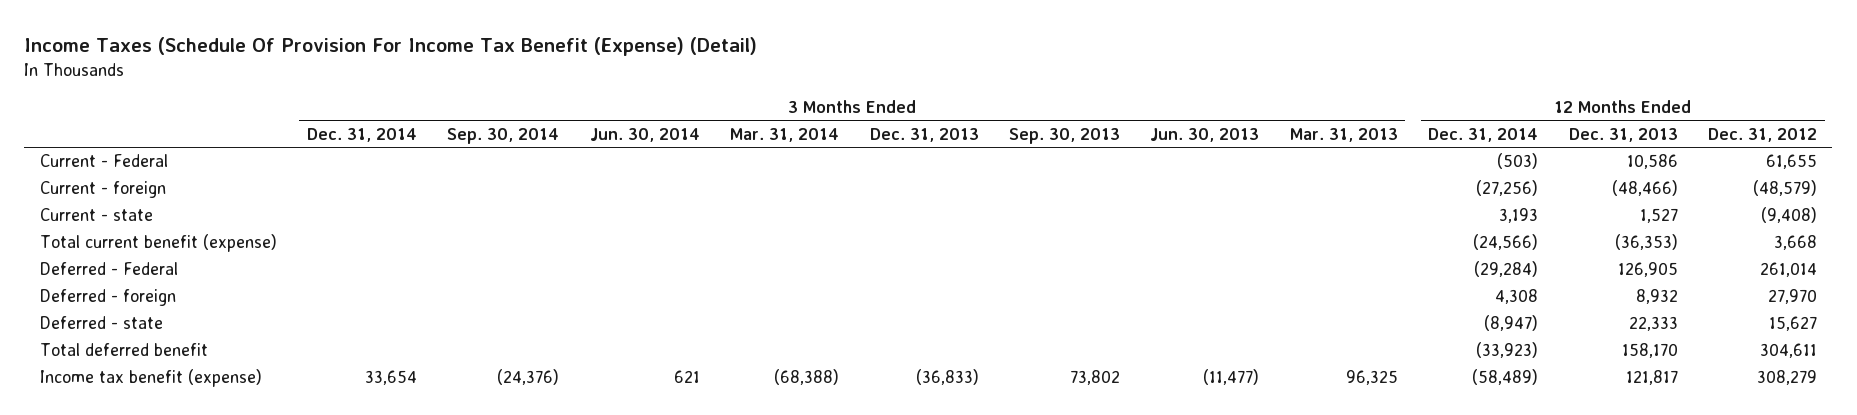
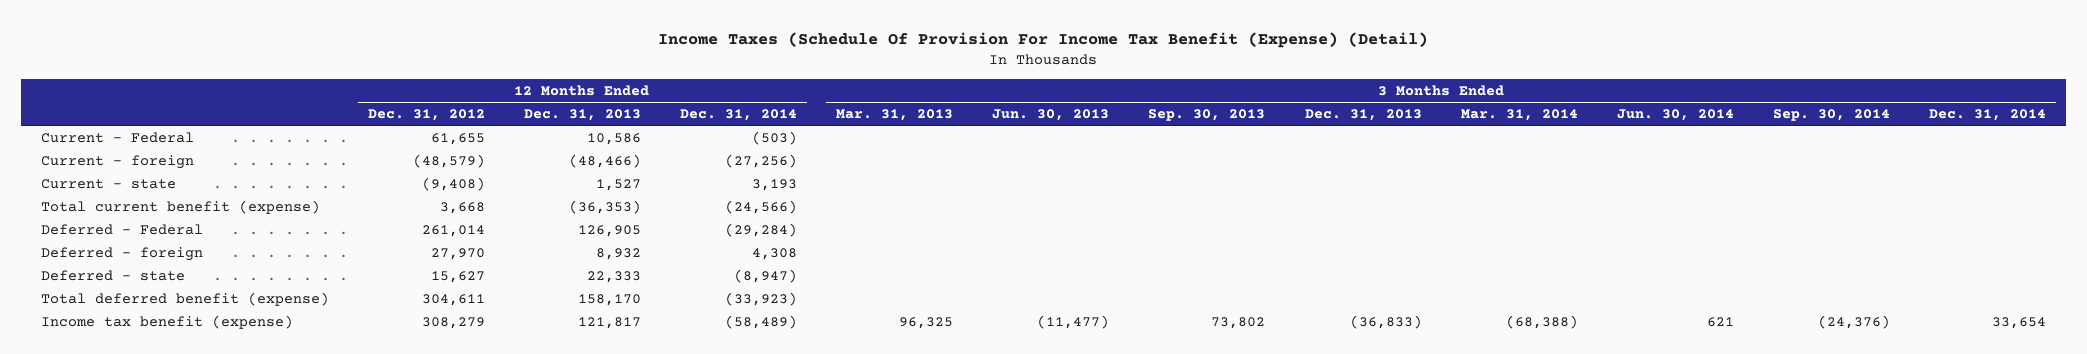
[39,343,208,357] Total deferred benefit -> [40,291,329,306] Total deferred benefit (expense)

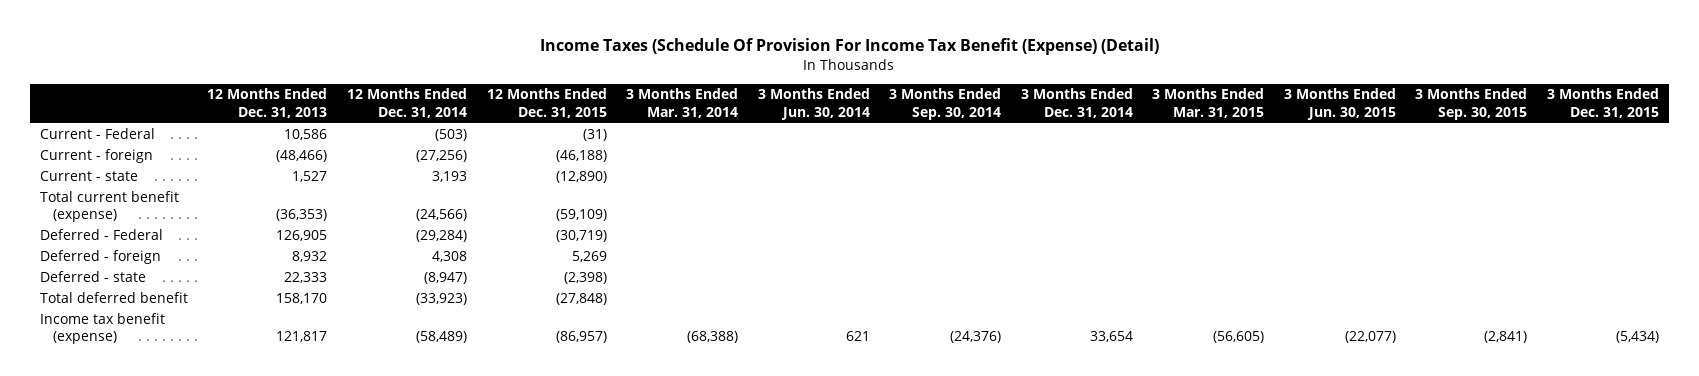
[367,108,485,121] Dec. 31, 2012 -> none
[836,108,954,121] Mar. 31, 2013 -> none
[992,108,1110,121] Jun. 30, 2013 -> none
[1148,108,1266,121] Sep. 30, 2013 -> none
[1304,108,1422,121] Dec. 31, 2013 -> none
none -> [486,88,607,118] 12 Months Ended Dec. 31, 2015
none -> [1152,88,1265,118] 3 Months Ended Mar. 31, 2015
none -> [1283,88,1396,120] 3 Months Ended Jun. 30, 2015
none -> [1415,88,1528,120] 3 Months Ended Sep. 30, 2015
none -> [1546,88,1659,118] 3 Months Ended Dec. 31, 2015
[40,291,329,306] Total deferred benefit (expense) -> [39,291,188,303] Total deferred benefit

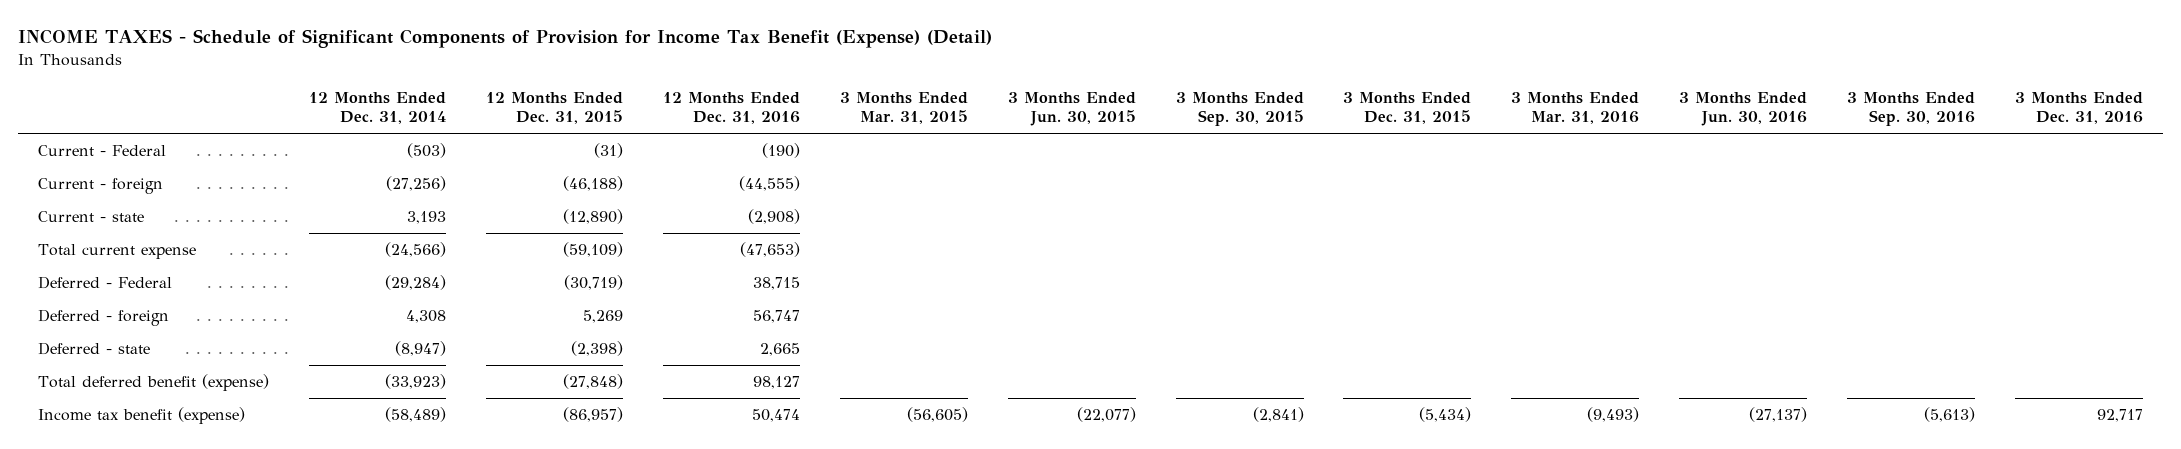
[540,38,1160,56] Income Taxes (Schedule Of Provision For Income Tax Benefit (Expense) (Detail) -> [18,29,993,49] INCOME TAXES - Schedule of Significant Components of Provision for Income Tax Benefit (Expense) (Detail)
[207,88,328,118] 12 Months Ended Dec. 31, 2013 -> none
[626,88,739,118] 3 Months Ended Mar. 31, 2014 -> none
[757,88,870,120] 3 Months Ended Jun. 30, 2014 -> none
[889,88,1002,120] 3 Months Ended Sep. 30, 2014 -> none
[1020,88,1133,118] 3 Months Ended Dec. 31, 2014 -> none
none -> [662,91,800,125] 12 Months Ended Dec. 31, 2016
none -> [1511,91,1640,125] 3 Months Ended Mar. 31, 2016
none -> [1679,91,1808,127] 3 Months Ended Jun. 30, 2016
none -> [1847,91,1976,127] 3 Months Ended Sep. 30, 2016
none -> [2015,91,2144,125] 3 Months Ended Dec. 31, 2016
[39,190,179,222] Total current benefit (expense) -> [38,243,197,259] Total current expense
[39,291,188,303] Total deferred benefit -> [38,373,270,391] Total deferred benefit (expense)

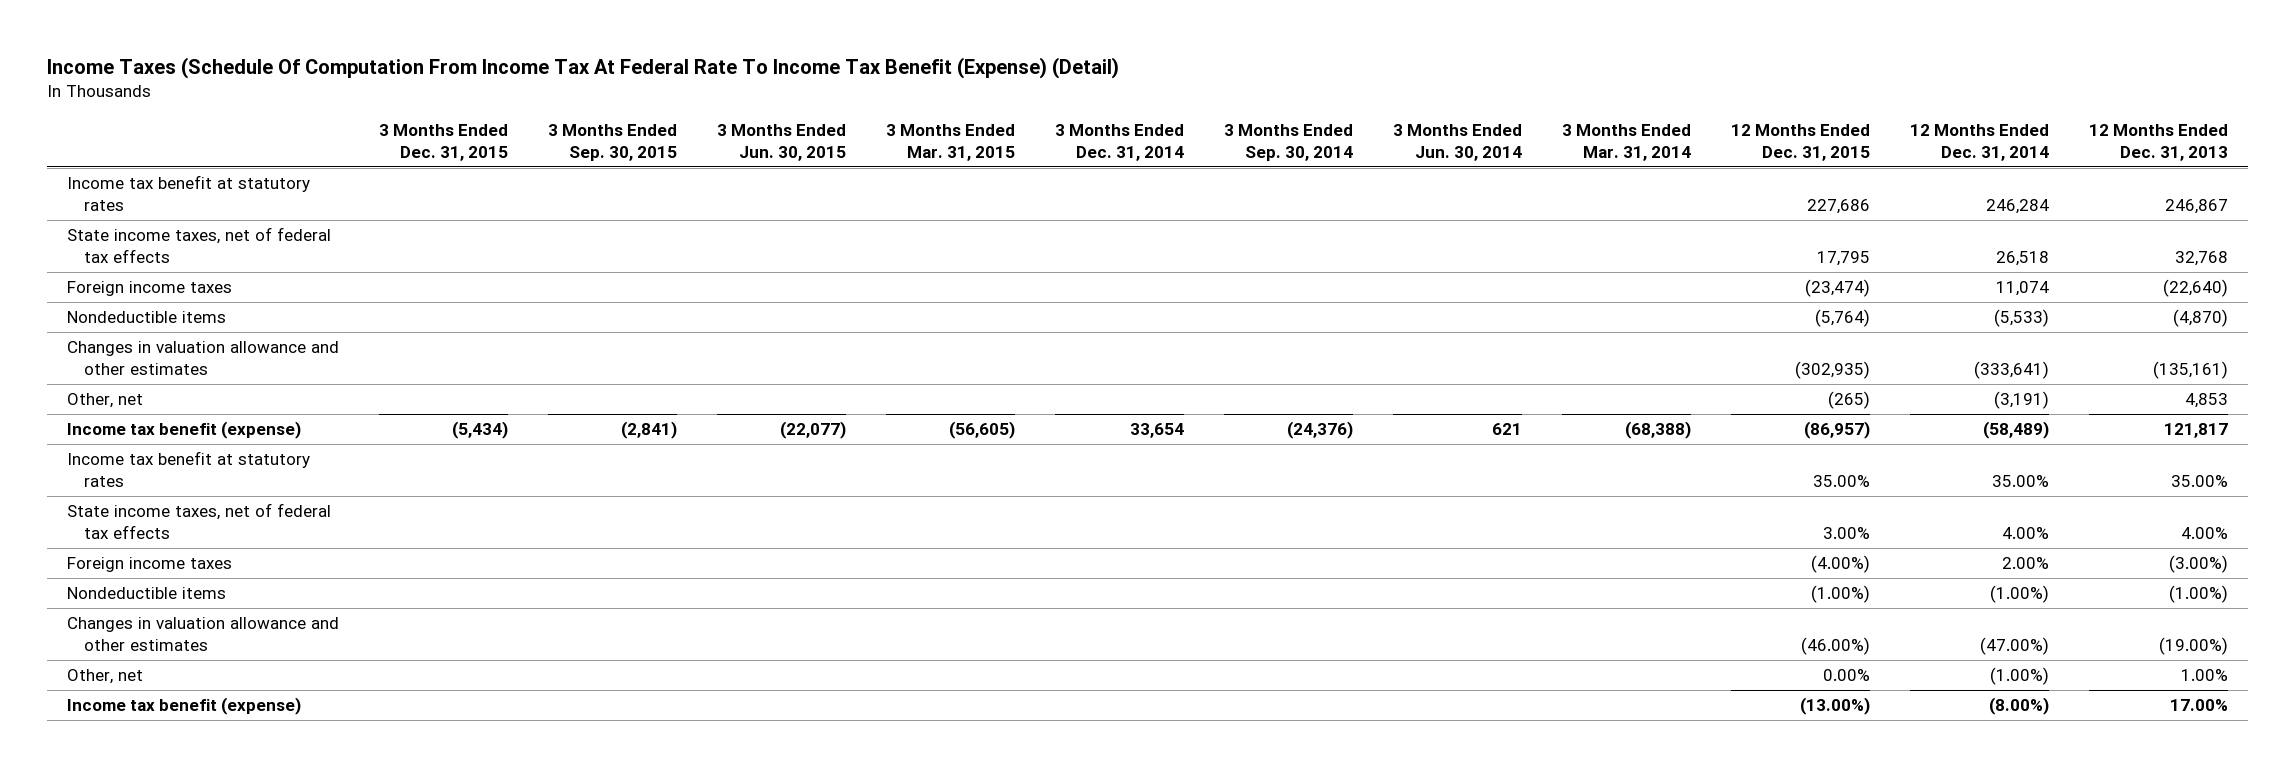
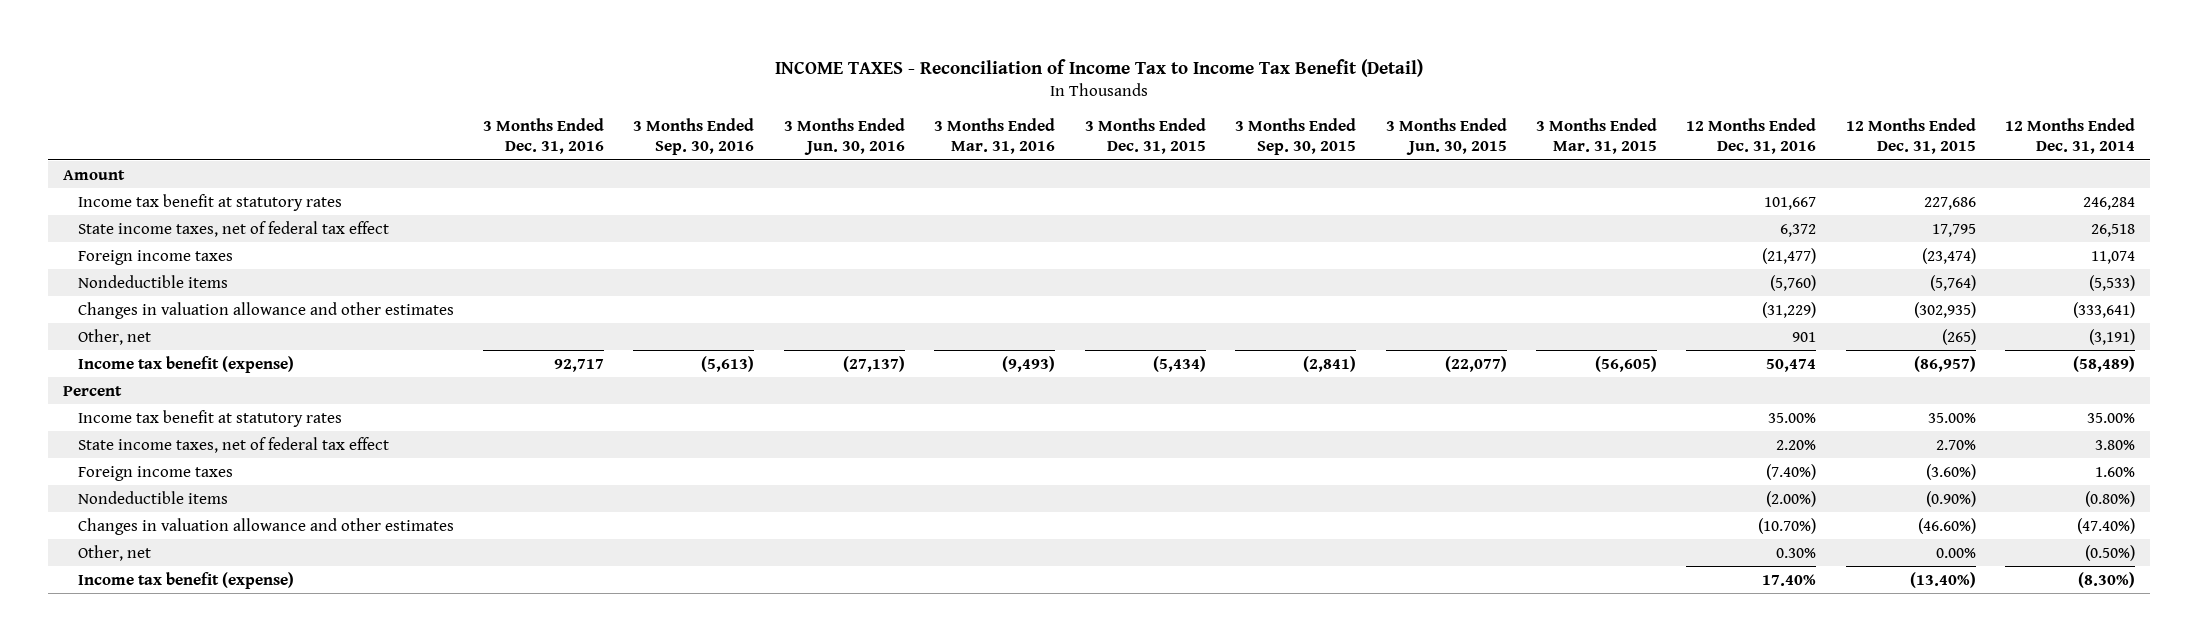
[47,57,1120,80] Income Taxes (Schedule Of Computation From Income Tax At Federal Rate To Income Tax Benefit (Expense) (Detail) -> [775,58,1424,77] INCOME TAXES - Reconciliation of Income Tax to Income Tax Benefit (Detail)
[1055,123,1185,161] 3 Months Ended Dec. 31, 2014 -> none
[1224,123,1354,161] 3 Months Ended Sep. 30, 2014 -> none
[1393,123,1523,161] 3 Months Ended Jun. 30, 2014 -> none
[1561,123,1691,161] 3 Months Ended Mar. 31, 2014 -> none
[2088,123,2228,161] 12 Months Ended Dec. 31, 2013 -> none
none -> [482,118,604,155] 3 Months Ended Dec. 31, 2016
none -> [633,118,755,156] 3 Months Ended Sep. 30, 2016
none -> [783,118,905,156] 3 Months Ended Jun. 30, 2016
none -> [934,118,1056,155] 3 Months Ended Mar. 31, 2016
none -> [1686,118,1817,155] 12 Months Ended Dec. 31, 2016
none -> [63,169,126,180] Amount
[67,227,332,264] State income taxes, net of federal tax effects -> [77,220,389,237] State income taxes, net of federal tax effect
none -> [63,385,123,396] Percent
[67,503,332,540] State income taxes, net of federal tax effects -> [77,436,389,453] State income taxes, net of federal tax effect
[1822,527,1870,540] 3.00% -> [1935,439,1976,450] 2.70%
[2001,527,2049,540] 4.00% -> [2095,439,2136,450] 3.80%
[1810,555,1870,574] (4.00%) -> [1925,463,1976,480] (3.60%)
[2001,557,2049,570] 2.00% -> [2095,466,2136,477] 1.60%
[1810,585,1870,604] (1.00%) -> [1925,490,1976,507] (0.90%)
[1989,585,2049,604] (1.00%) -> [2085,490,2136,507] (0.80%)
[1800,637,1870,656] (46.00%) -> [1917,517,1976,534] (46.60%)
[1979,637,2049,656] (47.00%) -> [2077,517,2136,534] (47.40%)
[1989,667,2049,686] (1.00%) -> [2085,544,2136,561] (0.50%)
[1799,697,1870,716] (13.00%) -> [1909,571,1976,588] (13.40%)
[1988,697,2049,716] (8.00%) -> [2078,571,2136,588] (8.30%)

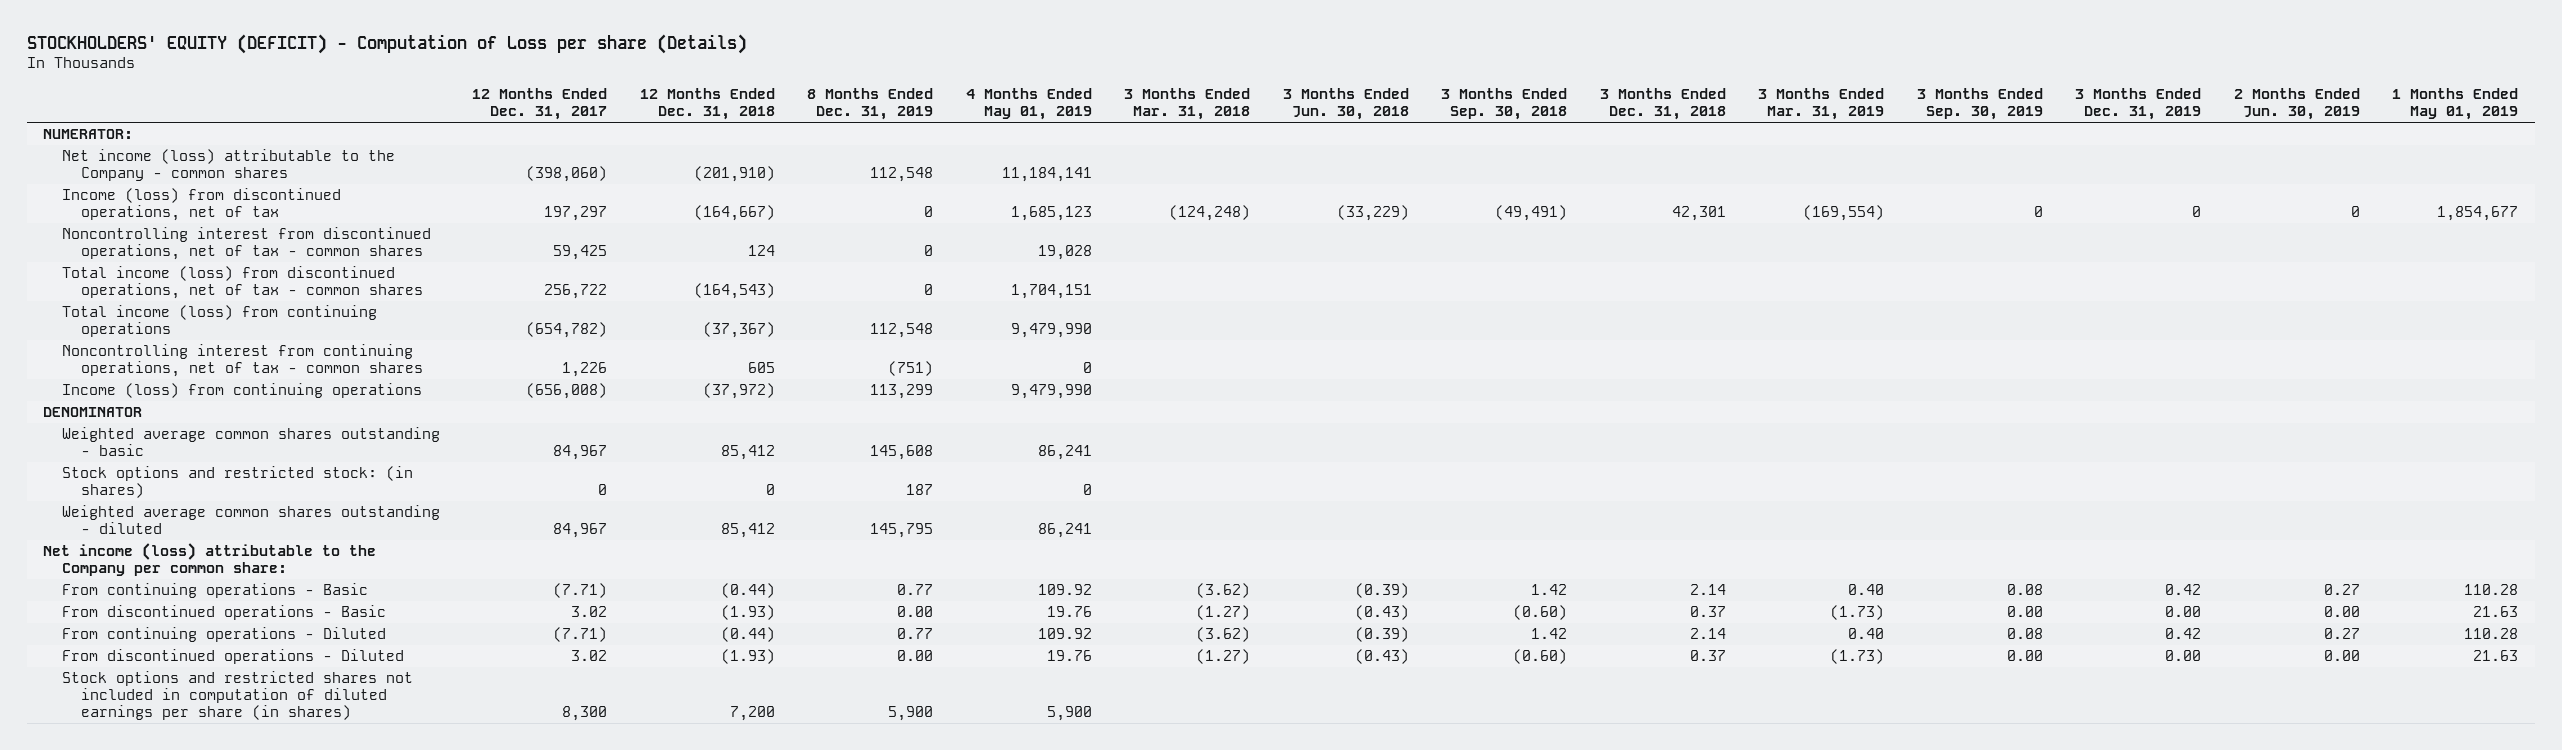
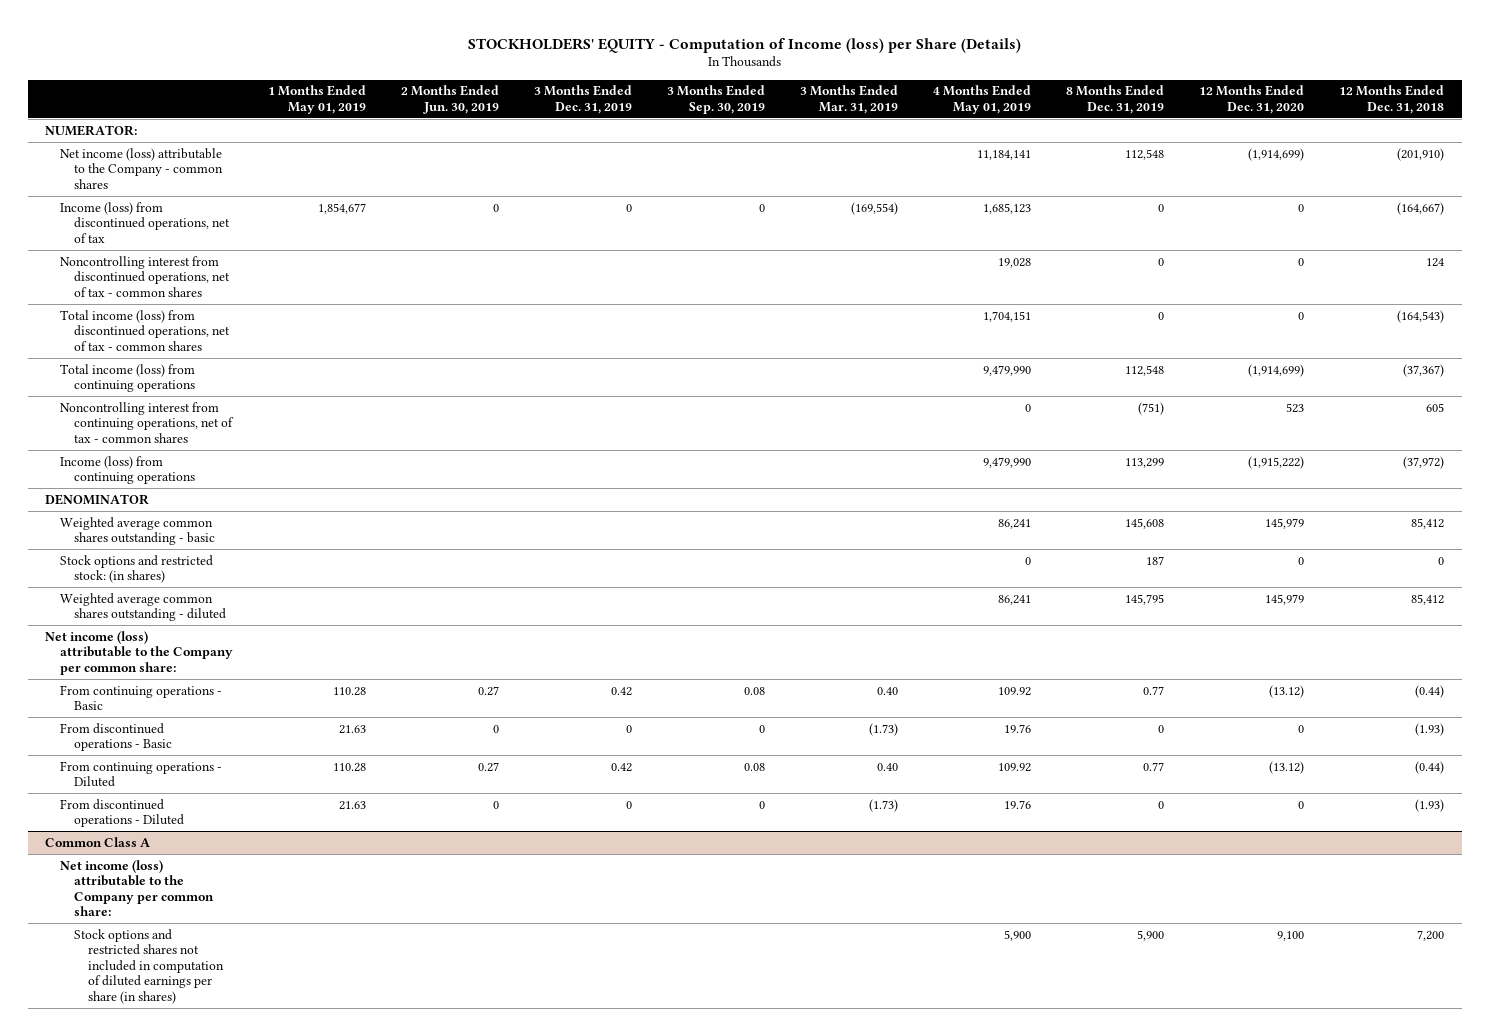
[26,34,747,55] STOCKHOLDERS' EQUITY (DEFICIT) - Computation of Loss per share (Details) -> [467,37,1021,53] STOCKHOLDERS' EQUITY - Computation of Income (loss) per Share (Details)
[472,87,608,120] 12 Months Ended Dec. 31, 2017 -> none
[1124,87,1251,120] 3 Months Ended Mar. 31, 2018 -> none
[1282,87,1409,120] 3 Months Ended Jun. 30, 2018 -> none
[1441,87,1568,120] 3 Months Ended Sep. 30, 2018 -> none
[1599,87,1726,120] 3 Months Ended Dec. 31, 2018 -> none
none -> [1199,85,1305,114] 12 Months Ended Dec. 31, 2020
[897,606,934,618] 0.00 -> [1158,724,1165,733] 0
[2006,606,2043,618] 0.00 -> [759,724,766,733] 0
[2165,606,2202,618] 0.00 -> [625,724,632,733] 0
[2323,606,2360,618] 0.00 -> [492,724,499,733] 0
[897,650,934,662] 0.00 -> [1158,800,1165,809] 0
[2006,650,2043,662] 0.00 -> [759,800,766,809] 0
[2165,650,2202,662] 0.00 -> [625,800,632,809] 0
[2323,650,2360,662] 0.00 -> [492,800,499,809] 0
none -> [45,836,151,847] Common Class A
none -> [59,859,215,917] Net income (loss) attributable to the Company per common share:

